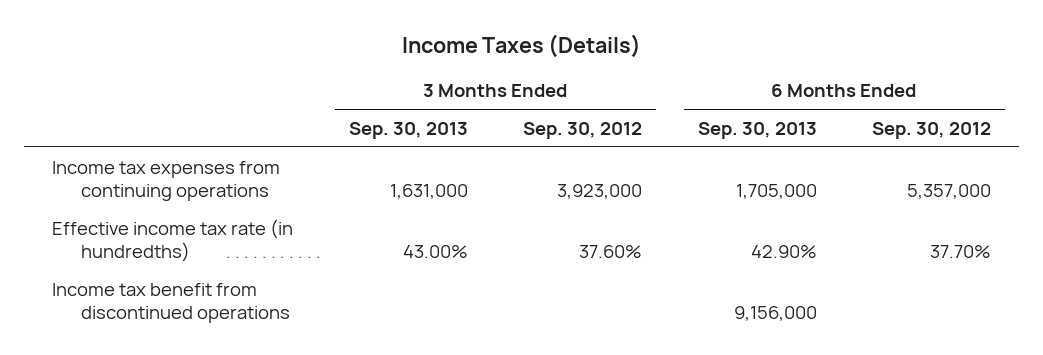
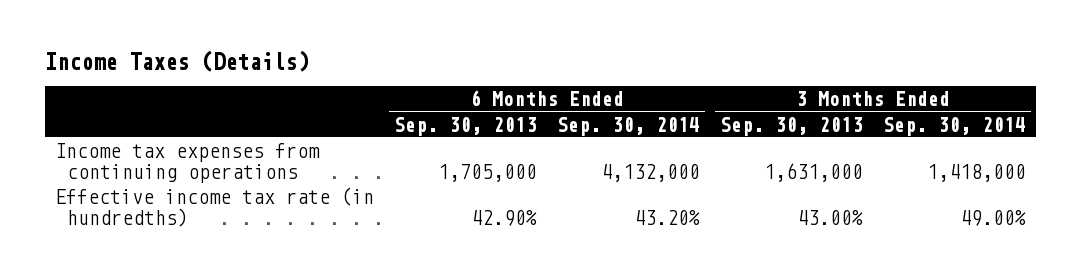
[523,121,643,139] Sep. 30, 2012 -> none
[872,121,992,139] Sep. 30, 2012 -> none
none -> [556,116,700,136] Sep. 30, 2014
none -> [883,116,1027,136] Sep. 30, 2014
[51,282,291,323] Income tax benefit from discontinued operations -> none

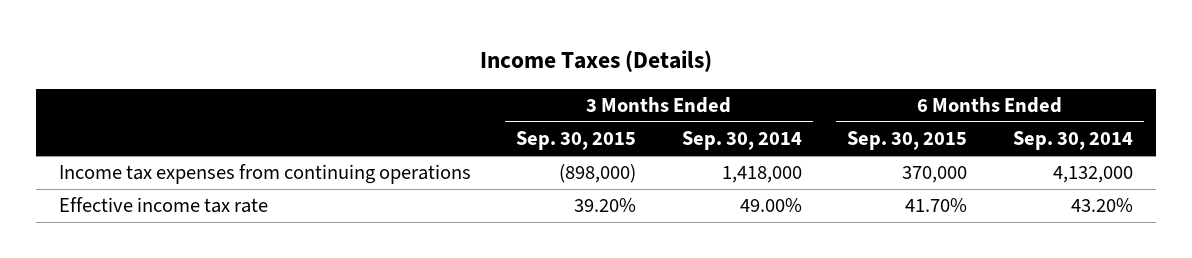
[393,116,537,136] Sep. 30, 2013 -> none
[720,116,864,136] Sep. 30, 2013 -> none
none -> [516,131,637,151] Sep. 30, 2015
none -> [847,131,968,151] Sep. 30, 2015
[54,187,374,227] Effective income tax rate (in hundredths) -> [58,197,268,214] Effective income tax rate

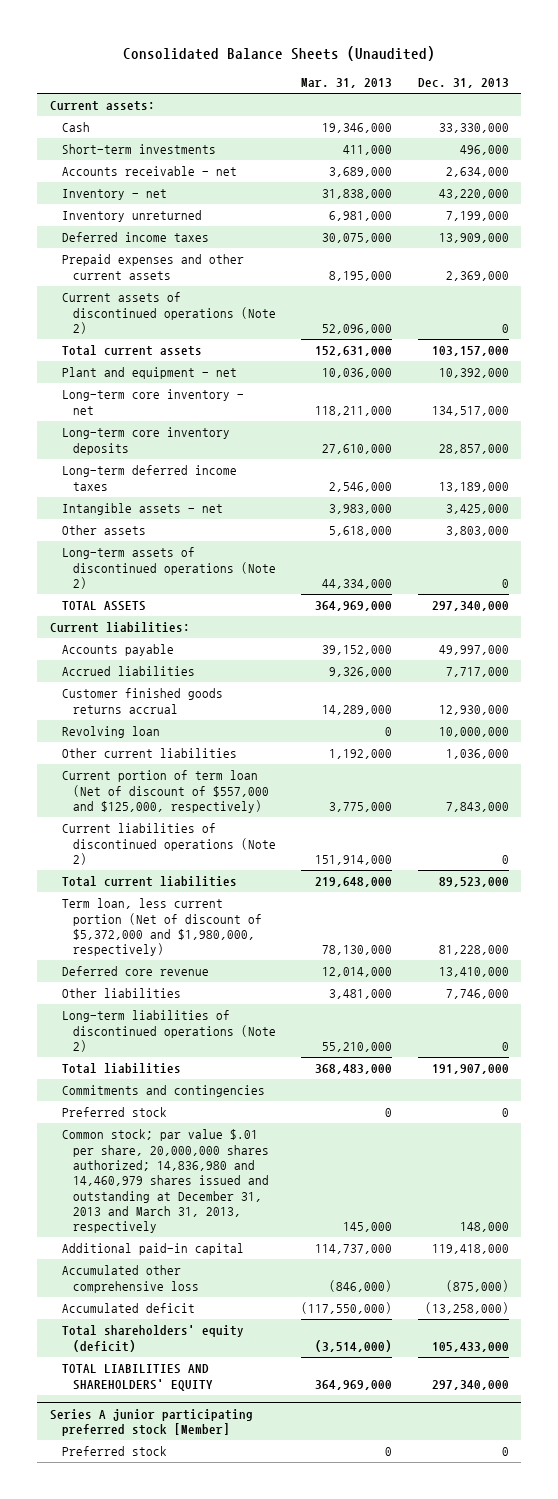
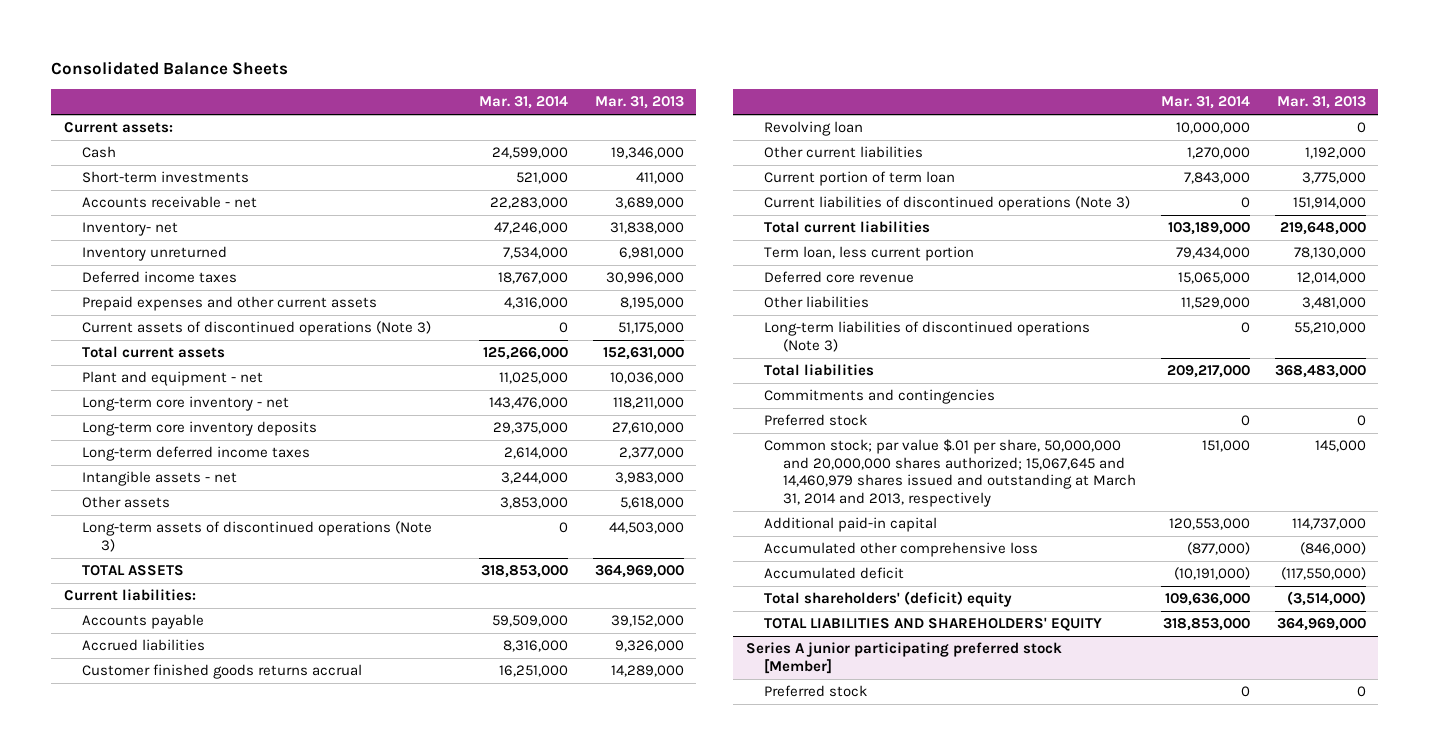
[123,45,436,61] Consolidated Balance Sheets (Unaudited) -> [51,61,289,76] Consolidated Balance Sheets
[417,78,509,89] Dec. 31, 2013 -> none
none -> [478,96,568,110] Mar. 31, 2014
[61,189,167,201] Inventory - net -> [82,222,179,237] Inventory- net
[322,233,393,244] 30,075,000 -> [605,272,684,285] 30,996,000
[61,292,277,335] Current assets of discontinued operations (Note 2) -> [82,321,432,337] Current assets of discontinued operations (Note 3)
[322,324,393,335] 52,096,000 -> [617,322,684,335] 51,175,000
[329,481,393,492] 2,546,000 -> [618,447,684,460] 2,377,000
[61,547,277,590] Long-term assets of discontinued operations (Note 2) -> [82,521,433,552] Long-term assets of discontinued operations (Note 3)
[322,579,393,590] 44,334,000 -> [608,522,684,535] 44,503,000
[61,770,270,814] Current portion of term loan (Net of discount of $557,000 and $125,000, respectively) -> [764,171,956,187] Current portion of term loan
[61,823,277,866] Current liabilities of discontinued operations (Note 2) -> [764,196,1131,212] Current liabilities of discontinued operations (Note 3)
[61,898,263,957] Term loan, less current portion (Net of discount of $5,372,000 and $1,980,000, respectively) -> [764,246,975,262] Term loan, less current portion
[61,1010,277,1053] Long-term liabilities of discontinued operations (Note 2) -> [764,321,1091,352] Long-term liabilities of discontinued operations (Note 3)
[61,1129,270,1234] Common stock; par value $.01 per share, 20,000,000 shares authorized; 14,836,980 and 14,460,979 shares issued and outstanding at December 31, 2013 and March 31, 2013, respectively -> [764,439,1136,507] Common stock; par value $.01 per share, 50,000,000 and 20,000,000 shares authorized; 15,067,645 and 14,460,979 shares issued and outstanding at March 31, 2014 and 2013, respectively
[61,1325,244,1352] Total shareholders' equity (deficit) -> [764,591,1013,608] Total shareholders' (deficit) equity

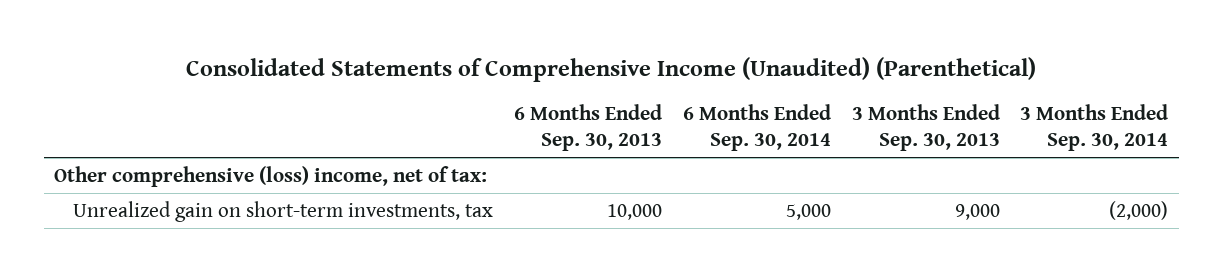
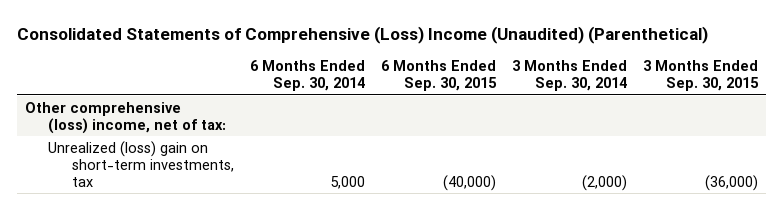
[186,56,1037,82] Consolidated Statements of Comprehensive Income (Unaudited) (Parenthetical) -> [16,25,708,44] Consolidated Statements of Comprehensive (Loss) Income (Unaudited) (Parenthetical)
[514,104,663,152] 6 Months Ended Sep. 30, 2013 -> none
[851,104,1000,152] 3 Months Ended Sep. 30, 2013 -> none
none -> [380,60,497,91] 6 Months Ended Sep. 30, 2015
none -> [642,60,759,91] 3 Months Ended Sep. 30, 2015
[73,200,494,222] Unrealized gain on short-term investments, tax -> [48,141,234,187] Unrealized (loss) gain on short-term investments, tax

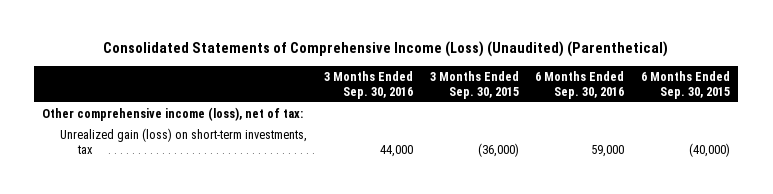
[16,25,708,44] Consolidated Statements of Comprehensive (Loss) Income (Unaudited) (Parenthetical) -> [103,41,669,58] Consolidated Statements of Comprehensive Income (Loss) (Unaudited) (Parenthetical)
[249,60,365,91] 6 Months Ended Sep. 30, 2014 -> none
[511,60,627,91] 3 Months Ended Sep. 30, 2014 -> none
none -> [323,70,413,99] 3 Months Ended Sep. 30, 2016
none -> [535,70,625,99] 6 Months Ended Sep. 30, 2016
[24,102,227,134] Other comprehensive (loss) income, net of tax: -> [42,106,304,121] Other comprehensive income (loss), net of tax:
[48,141,234,187] Unrealized (loss) gain on short-term investments, tax -> [60,127,308,154] Unrealized gain (loss) on short-term investments, tax

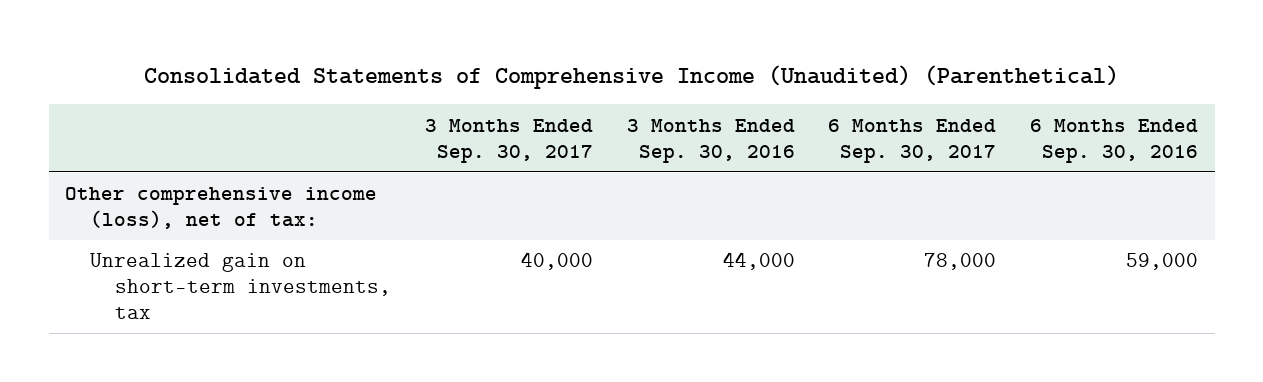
[103,41,669,58] Consolidated Statements of Comprehensive Income (Loss) (Unaudited) (Parenthetical) -> [143,64,1119,89] Consolidated Statements of Comprehensive Income (Unaudited) (Parenthetical)
[429,70,519,99] 3 Months Ended Sep. 30, 2015 -> none
[641,70,731,99] 6 Months Ended Sep. 30, 2015 -> none
none -> [425,118,594,163] 3 Months Ended Sep. 30, 2017
none -> [828,118,997,163] 6 Months Ended Sep. 30, 2017
[60,127,308,154] Unrealized gain (loss) on short-term investments, tax -> [90,253,392,319] Unrealized gain on short-term investments, tax

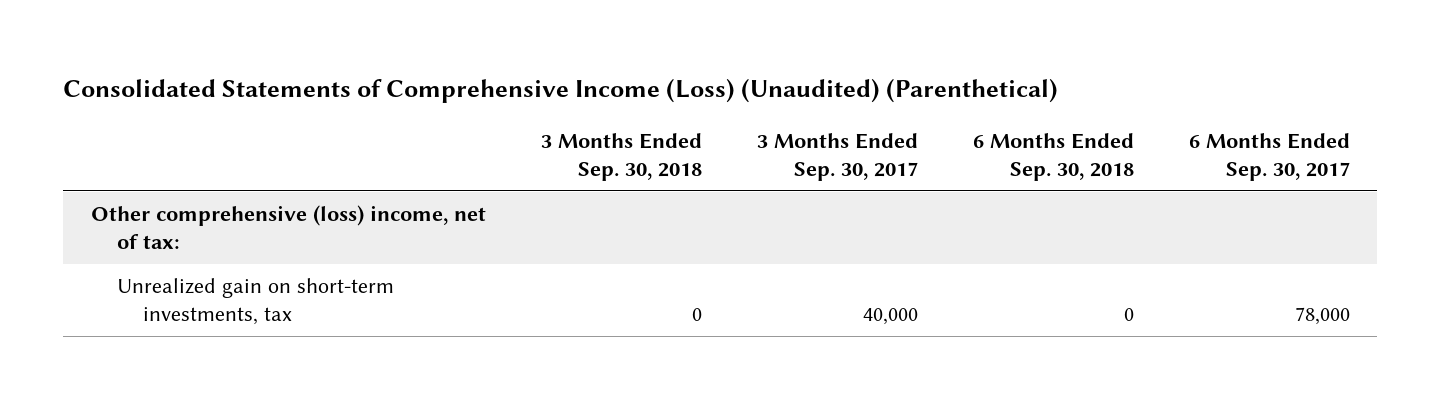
[143,64,1119,89] Consolidated Statements of Comprehensive Income (Unaudited) (Parenthetical) -> [63,78,1059,104] Consolidated Statements of Comprehensive Income (Loss) (Unaudited) (Parenthetical)
[626,118,795,163] 3 Months Ended Sep. 30, 2016 -> none
[1030,118,1199,163] 6 Months Ended Sep. 30, 2016 -> none
none -> [540,133,702,182] 3 Months Ended Sep. 30, 2018
none -> [972,133,1134,182] 6 Months Ended Sep. 30, 2018
[65,187,378,230] Other comprehensive income (loss), net of tax: -> [90,205,486,250] Other comprehensive (loss) income, net of tax:

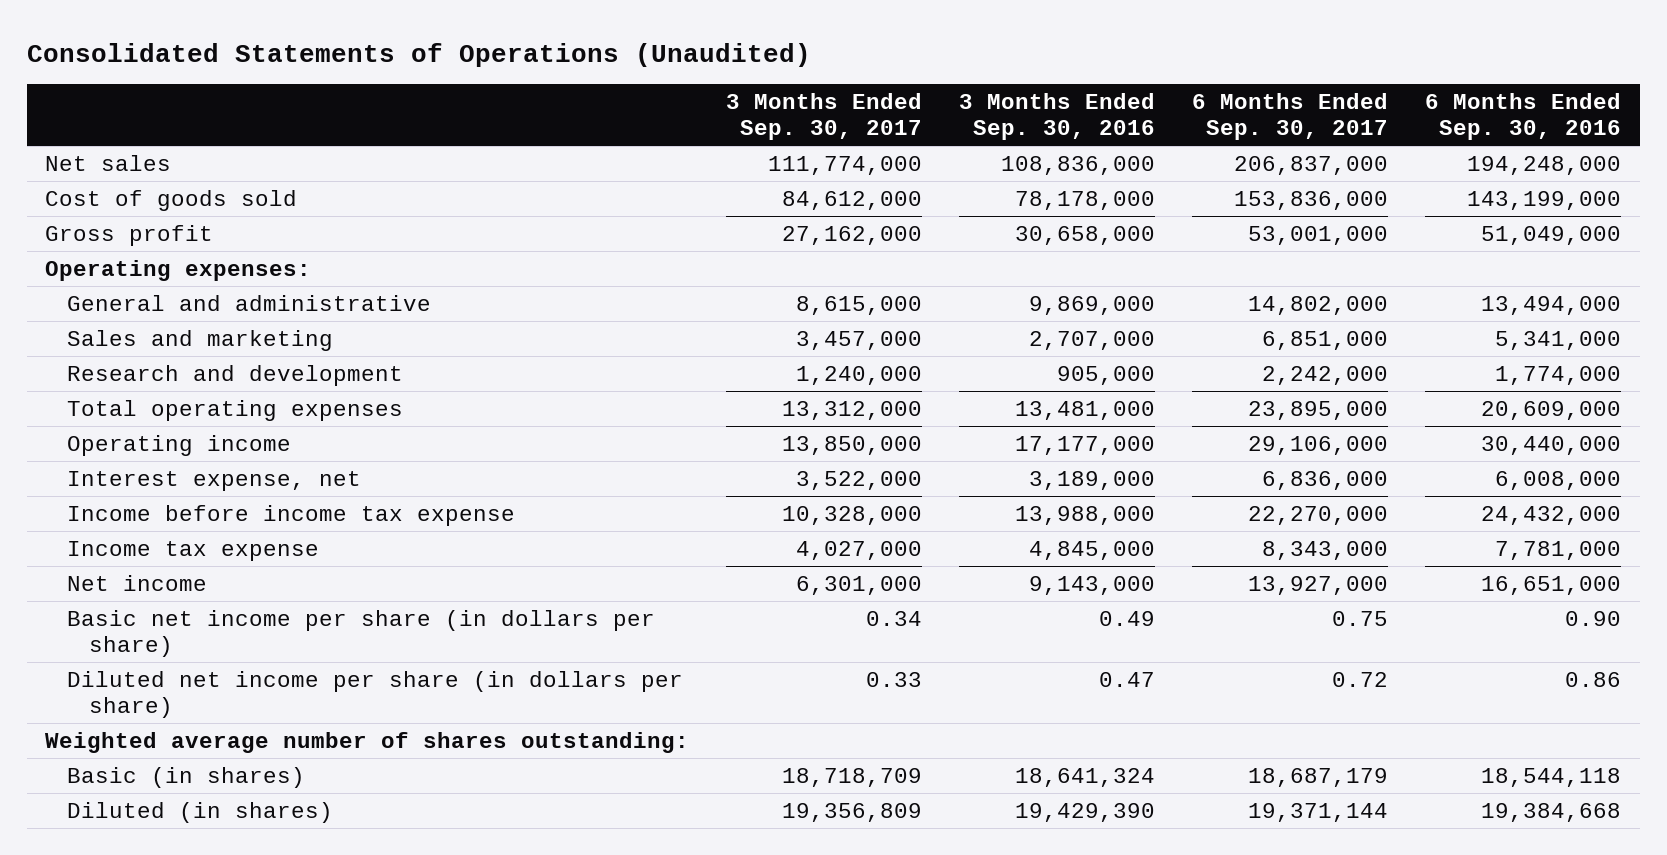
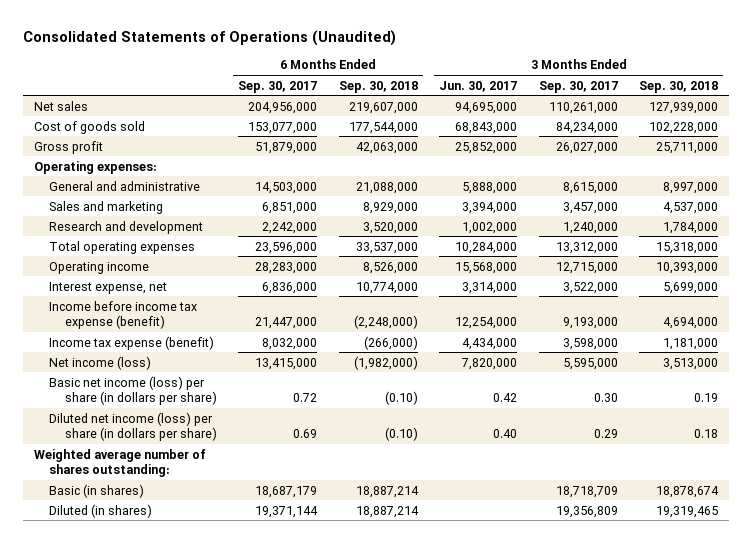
[959,92,1156,141] 3 Months Ended Sep. 30, 2016 -> none
[1425,92,1622,141] 6 Months Ended Sep. 30, 2016 -> none
none -> [338,80,418,93] Sep. 30, 2018
none -> [439,80,518,92] Jun. 30, 2017
none -> [639,80,719,93] Sep. 30, 2018
[768,155,923,175] 111,774,000 -> [548,101,618,114] 110,261,000
[1234,155,1389,175] 206,837,000 -> [248,101,318,114] 204,956,000
[782,190,923,210] 84,612,000 -> [555,121,618,134] 84,234,000
[1234,190,1389,210] 153,836,000 -> [248,121,318,134] 153,077,000
[782,225,923,245] 27,162,000 -> [555,141,618,154] 26,027,000
[1248,225,1389,245] 53,001,000 -> [255,141,318,154] 51,879,000
[1248,295,1389,315] 14,802,000 -> [255,181,318,194] 14,503,000
[1248,400,1389,420] 23,895,000 -> [255,241,318,254] 23,596,000
[782,435,923,455] 13,850,000 -> [555,261,618,274] 12,715,000
[1248,435,1389,455] 29,106,000 -> [255,261,318,274] 28,283,000
[67,504,516,526] Income before income tax expense -> [49,300,198,329] Income before income tax expense (benefit)
[782,505,923,525] 10,328,000 -> [562,316,618,329] 9,193,000
[1248,505,1389,525] 22,270,000 -> [255,316,318,329] 21,447,000
[67,540,320,561] Income tax expense -> [49,335,215,350] Income tax expense (benefit)
[796,540,923,560] 4,027,000 -> [562,337,618,350] 3,598,000
[1262,540,1389,560] 8,343,000 -> [262,337,318,350] 8,032,000
[67,574,208,591] Net income -> [49,355,152,370] Net income (loss)
[796,575,923,595] 6,301,000 -> [562,357,618,370] 5,595,000
[1248,575,1389,595] 13,927,000 -> [255,357,318,370] 13,415,000
[67,609,656,658] Basic net income per share (in dollars per share) -> [49,375,217,405] Basic net income (loss) per share (in dollars per share)
[866,610,923,626] 0.34 -> [593,392,618,402] 0.30
[1332,610,1389,626] 0.75 -> [293,392,318,402] 0.72
[67,670,684,719] Diluted net income per share (in dollars per share) -> [49,411,217,441] Diluted net income (loss) per share (in dollars per share)
[866,671,923,687] 0.33 -> [593,428,618,438] 0.29
[1332,671,1389,687] 0.72 -> [293,428,318,438] 0.69

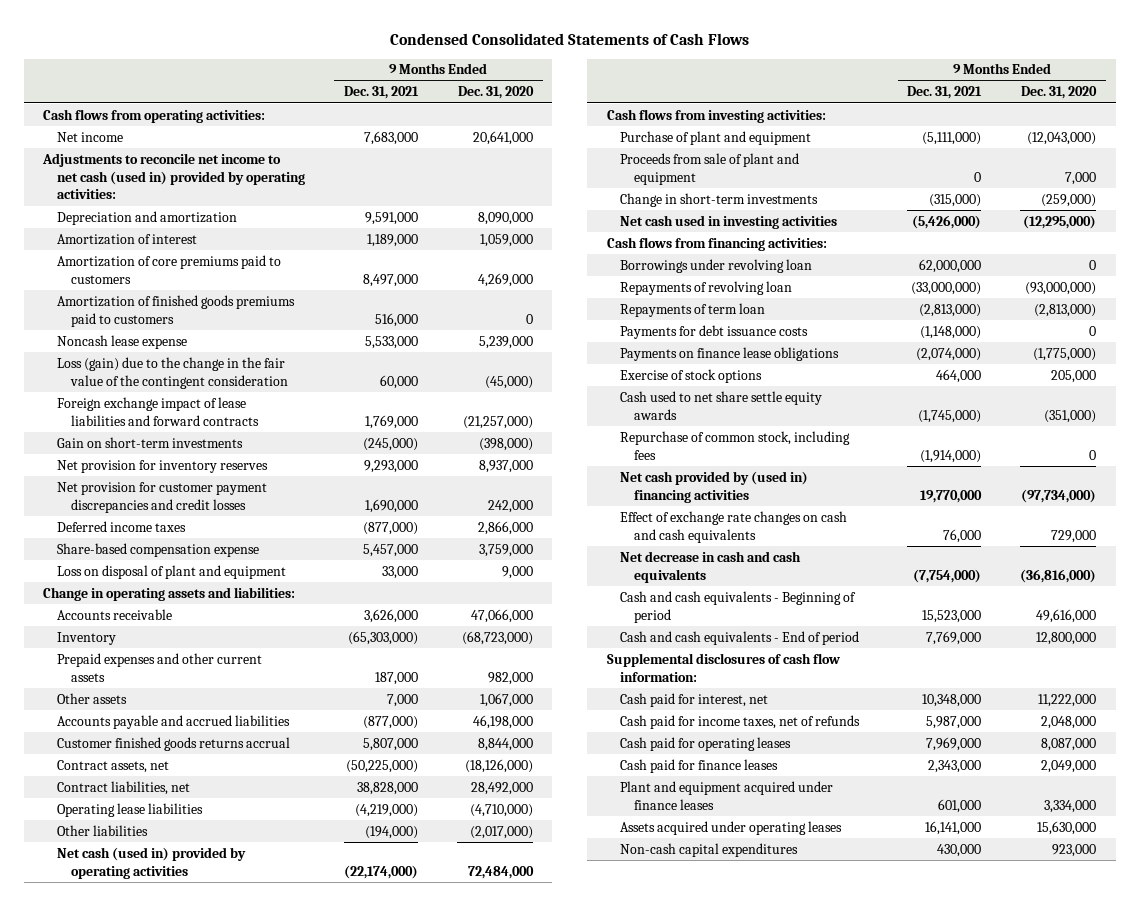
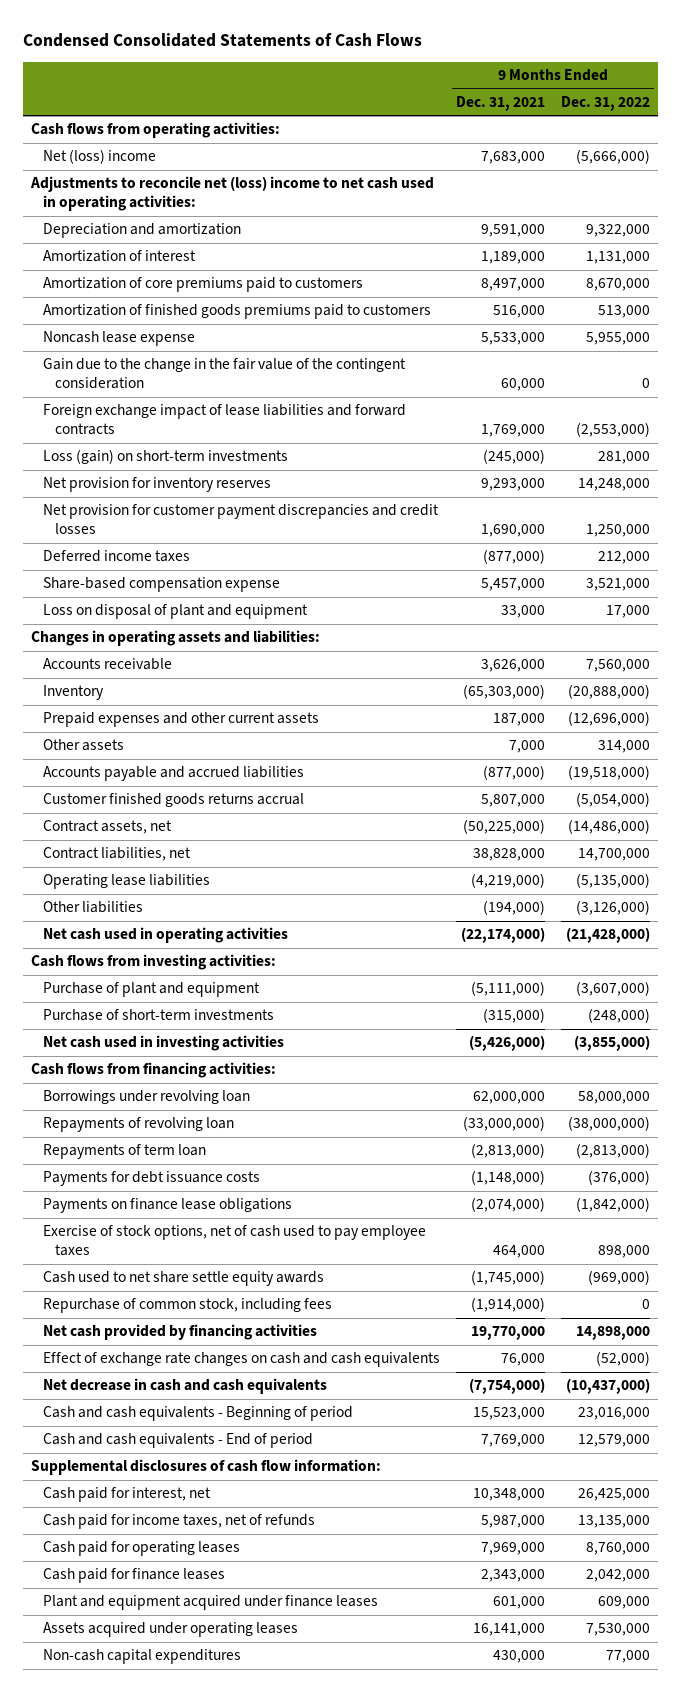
[457,86,534,100] Dec. 31, 2020 -> none
none -> [560,95,650,111] Dec. 31, 2022
[56,131,123,142] Net income -> [42,149,156,165] Net (loss) income
[42,152,305,200] Adjustments to reconcile net income to net cash (used in) provided by operating activities: -> [29,176,434,212] Adjustments to reconcile net (loss) income to net cash used in operating activities:
[56,356,288,389] Loss (gain) due to the change in the fair value of the contingent consideration -> [42,358,406,390] Gain due to the change in the fair value of the contingent consideration
[56,436,243,448] Gain on short-term investments -> [42,449,288,465] Loss (gain) on short-term investments
[43,586,296,601] Change in operating assets and liabilities: -> [30,630,320,647] Changes in operating assets and liabilities:
[56,846,246,879] Net cash (used in) provided by operating activities -> [42,927,288,944] Net cash used in operating activities
[620,152,800,185] Proceeds from sale of plant and equipment -> none
[620,192,819,207] Change in short-term investments -> [42,1009,274,1022] Purchase of short-term investments
[620,368,763,383] Exercise of stock options -> [42,1225,426,1257] Exercise of stock options, net of cash used to pay employee taxes
[620,470,809,503] Net cash provided by (used in) financing activities -> [42,1324,317,1341] Net cash provided by financing activities

